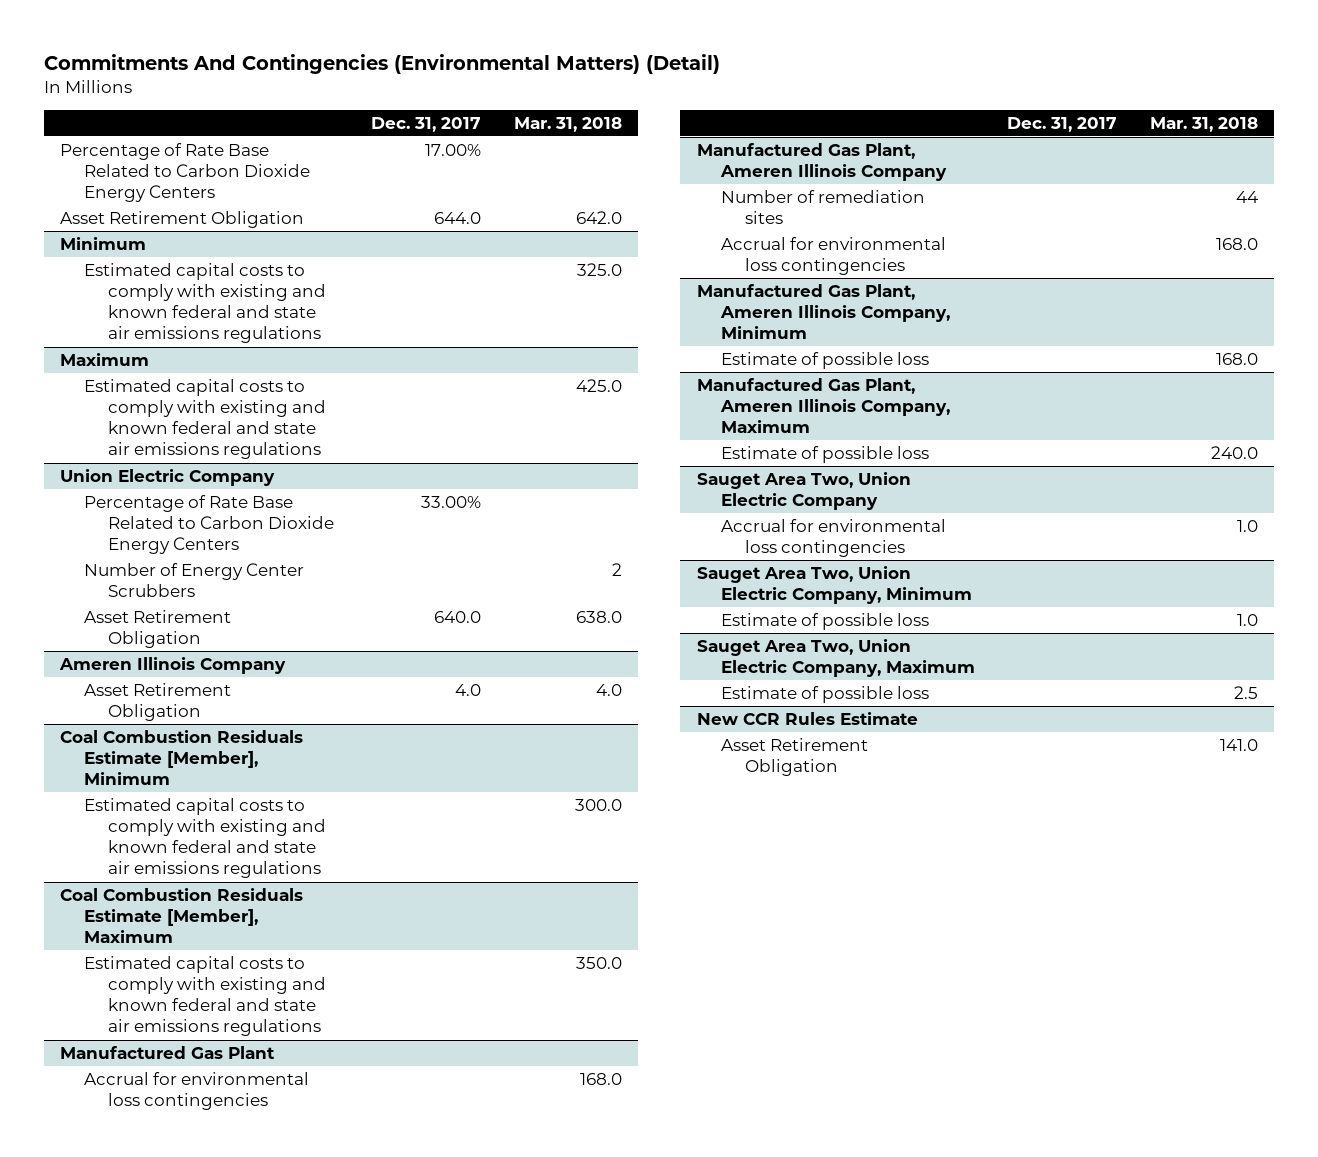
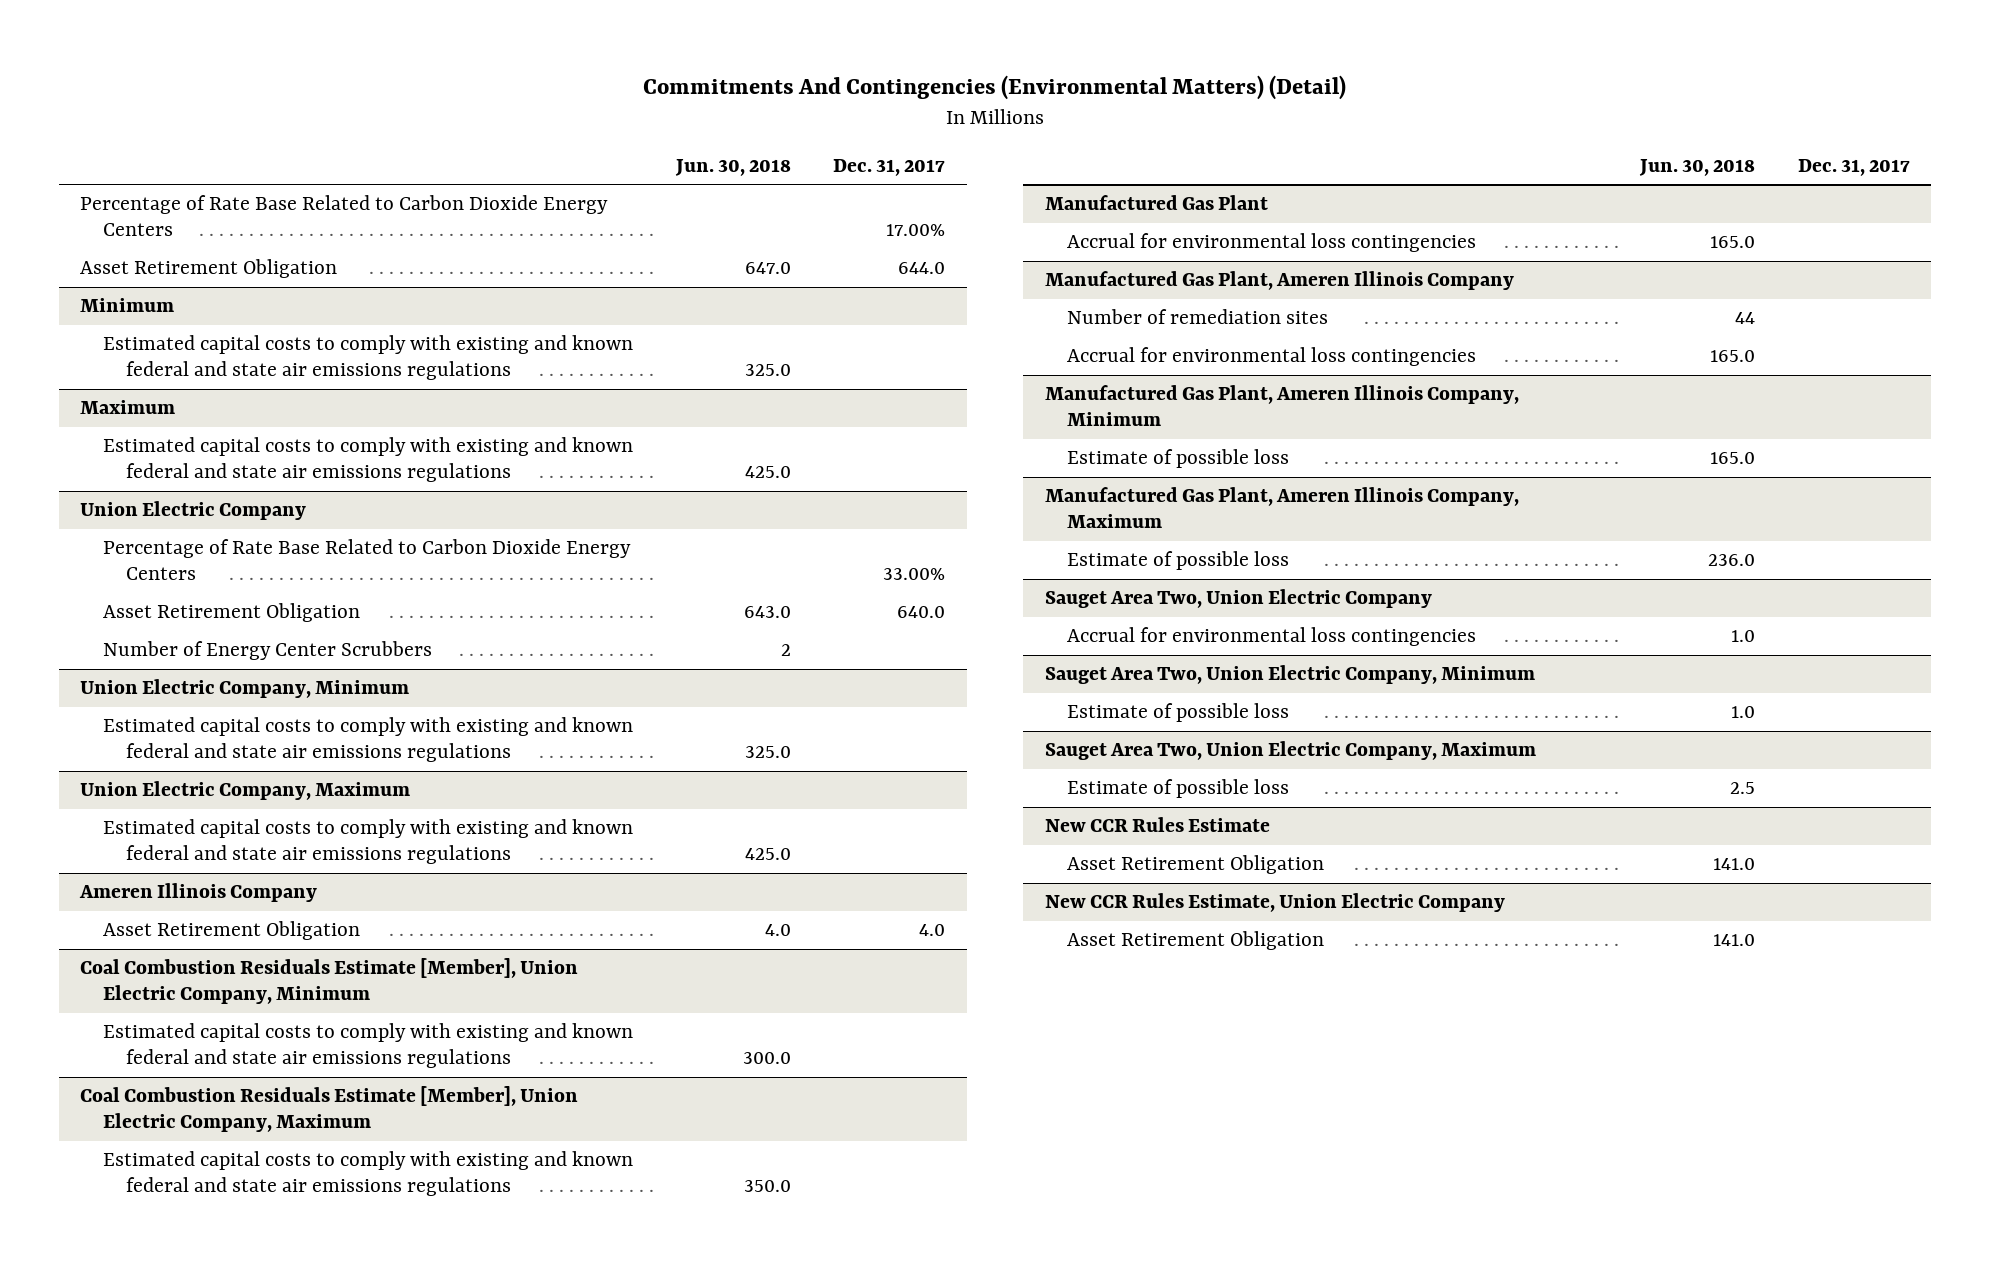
[513,116,622,132] Mar. 31, 2018 -> none
none -> [674,158,791,176] Jun. 30, 2018
[84,562,305,598] Number of Energy Center Scrubbers -> [102,641,432,661] Number of Energy Center Scrubbers
none -> [80,679,410,699] Union Electric Company, Minimum
none -> [102,717,633,763] Estimated capital costs to comply with existing and known federal and state air emissions regulations
none -> [80,781,411,801] Union Electric Company, Maximum
none -> [102,819,633,865] Estimated capital costs to comply with existing and known federal and state air emissions regulations
[60,729,304,786] Coal Combustion Residuals Estimate [Member], Minimum -> [80,958,579,1005] Coal Combustion Residuals Estimate [Member], Union Electric Company, Minimum
[60,887,304,944] Coal Combustion Residuals Estimate [Member], Maximum -> [80,1086,579,1133] Coal Combustion Residuals Estimate [Member], Union Electric Company, Maximum
none -> [1044,893,1505,913] New CCR Rules Estimate, Union Electric Company
none -> [1067,931,1325,951] Asset Retirement Obligation

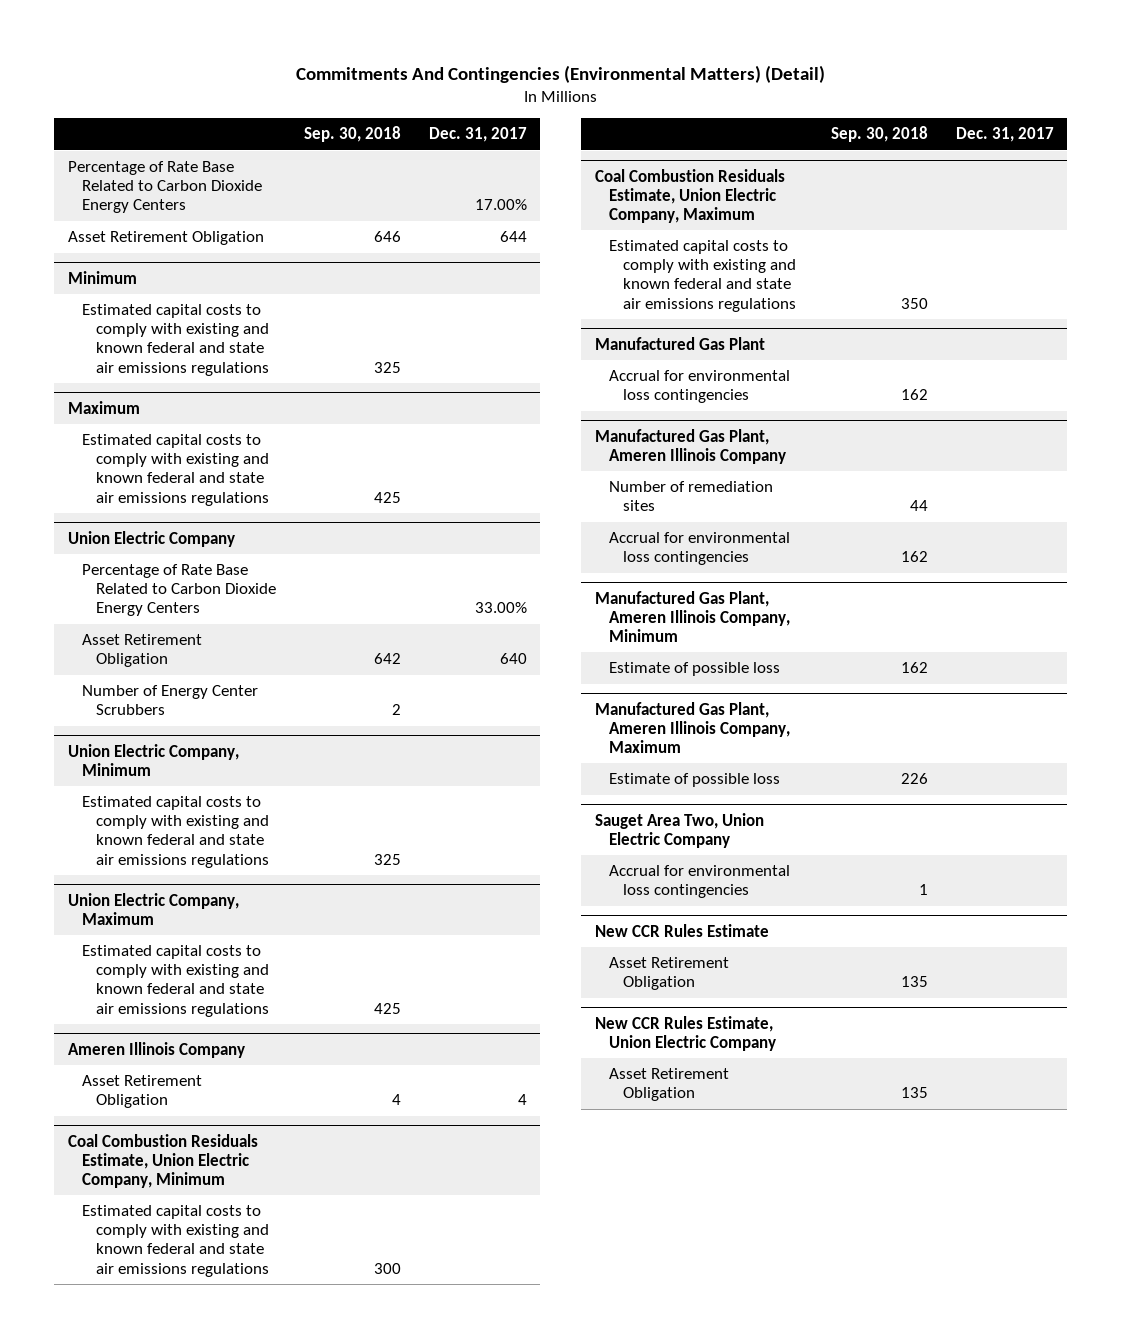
[674,158,791,176] Jun. 30, 2018 -> none
none -> [303,126,401,143] Sep. 30, 2018
[898,262,946,275] 644.0 -> [499,231,527,243] 644
[897,606,946,619] 640.0 -> [499,653,527,665] 640
[919,924,946,937] 4.0 -> [517,1094,527,1106] 4
[80,958,579,1005] Coal Combustion Residuals Estimate [Member], Union Electric Company, Minimum -> [68,1133,259,1188] Coal Combustion Residuals Estimate, Union Electric Company, Minimum
[80,1086,579,1133] Coal Combustion Residuals Estimate [Member], Union Electric Company, Maximum -> [595,168,786,223] Coal Combustion Residuals Estimate, Union Electric Company, Maximum
[1044,665,1535,685] Sauget Area Two, Union Electric Company, Minimum -> none
[1067,703,1290,723] Estimate of possible loss -> none
[1044,741,1536,761] Sauget Area Two, Union Electric Company, Maximum -> none
[1067,779,1290,799] Estimate of possible loss -> none

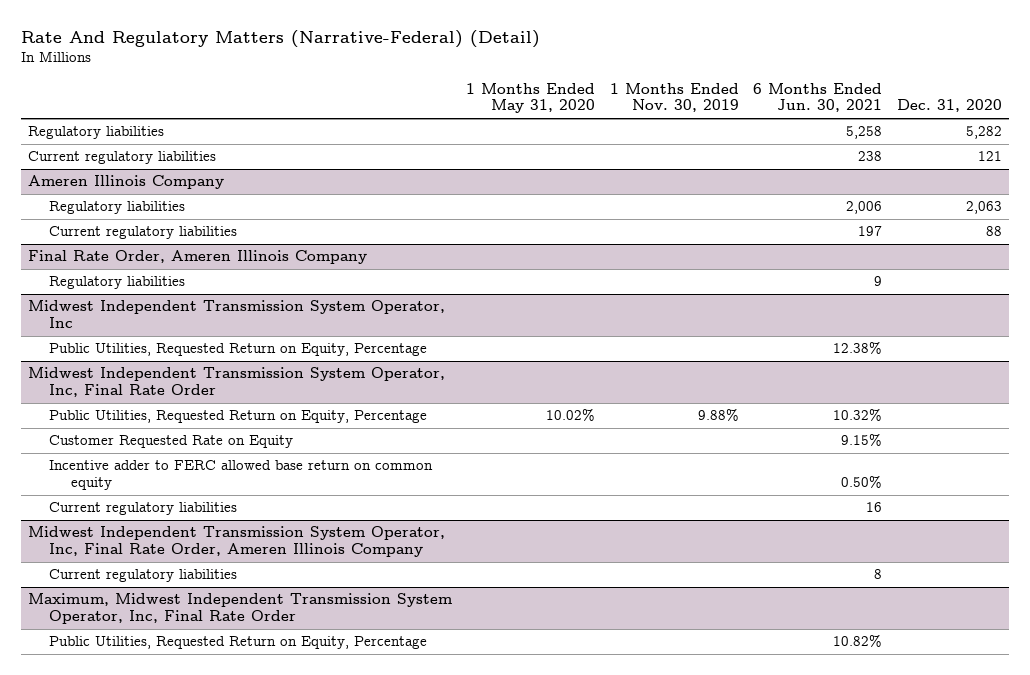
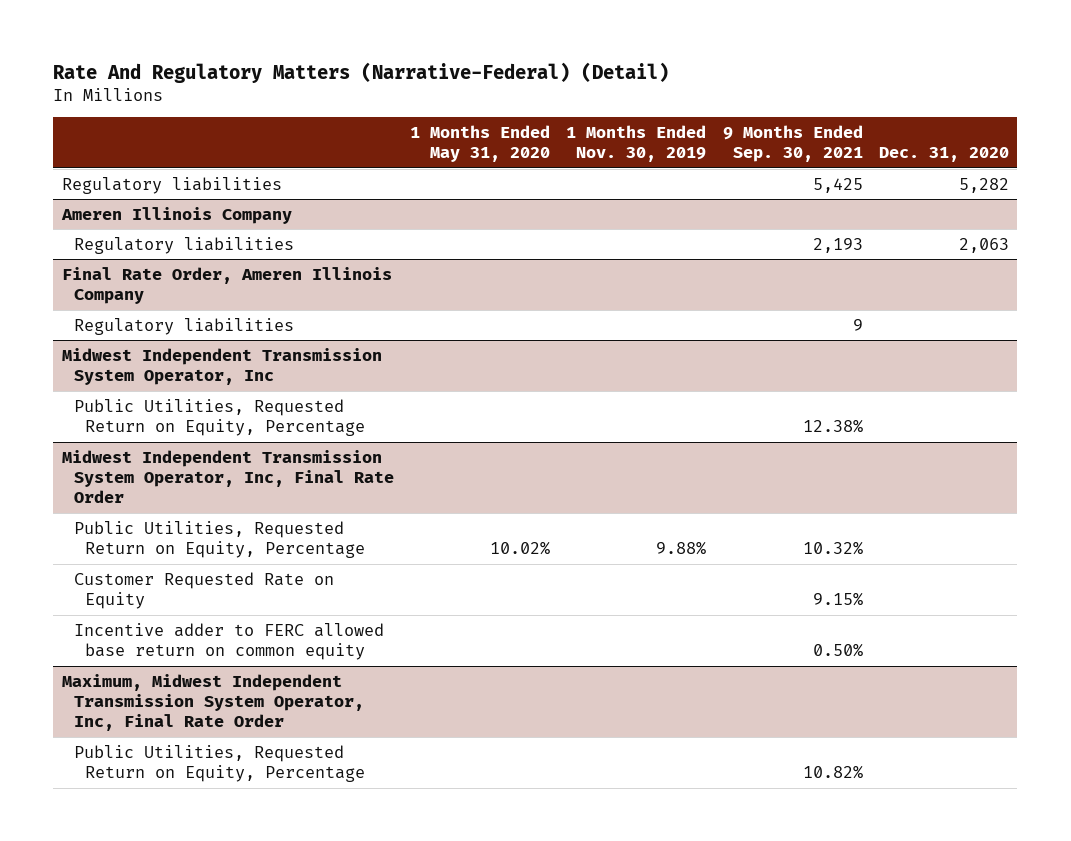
[753,82,883,113] 6 Months Ended Jun. 30, 2021 -> none
none -> [722,124,863,163] 9 Months Ended Sep. 30, 2021
[27,151,216,165] Current regulatory liabilities -> none
[49,226,238,240] Current regulatory liabilities -> none
[49,502,238,516] Current regulatory liabilities -> none
[27,526,445,558] Midwest Independent Transmission System Operator, Inc, Final Rate Order, Ameren Illinois Company -> none
[49,569,238,583] Current regulatory liabilities -> none

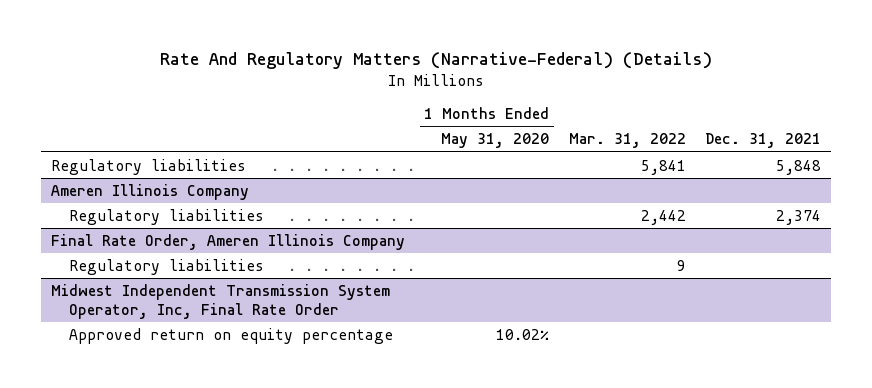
[53,61,670,83] Rate And Regulatory Matters (Narrative-Federal) (Detail) -> [160,51,713,69] Rate And Regulatory Matters (Narrative-Federal) (Details)
[566,124,707,163] 1 Months Ended Nov. 30, 2019 -> none
[722,124,863,163] 9 Months Ended Sep. 30, 2021 -> none
[879,147,1010,163] Dec. 31, 2020 -> none
none -> [568,133,686,149] Mar. 31, 2022
none -> [705,133,822,149] Dec. 31, 2021
[61,347,382,386] Midwest Independent Transmission System Operator, Inc -> none
[73,398,366,437] Public Utilities, Requested Return on Equity, Percentage -> none
[73,571,334,610] Customer Requested Rate on Equity -> none
[73,622,384,661] Incentive adder to FERC allowed base return on common equity -> none
[61,673,364,732] Maximum, Midwest Independent Transmission System Operator, Inc, Final Rate Order -> none
[73,744,366,783] Public Utilities, Requested Return on Equity, Percentage -> none
[73,520,366,559] Public Utilities, Requested Return on Equity, Percentage -> [68,327,393,344] Approved return on equity percentage

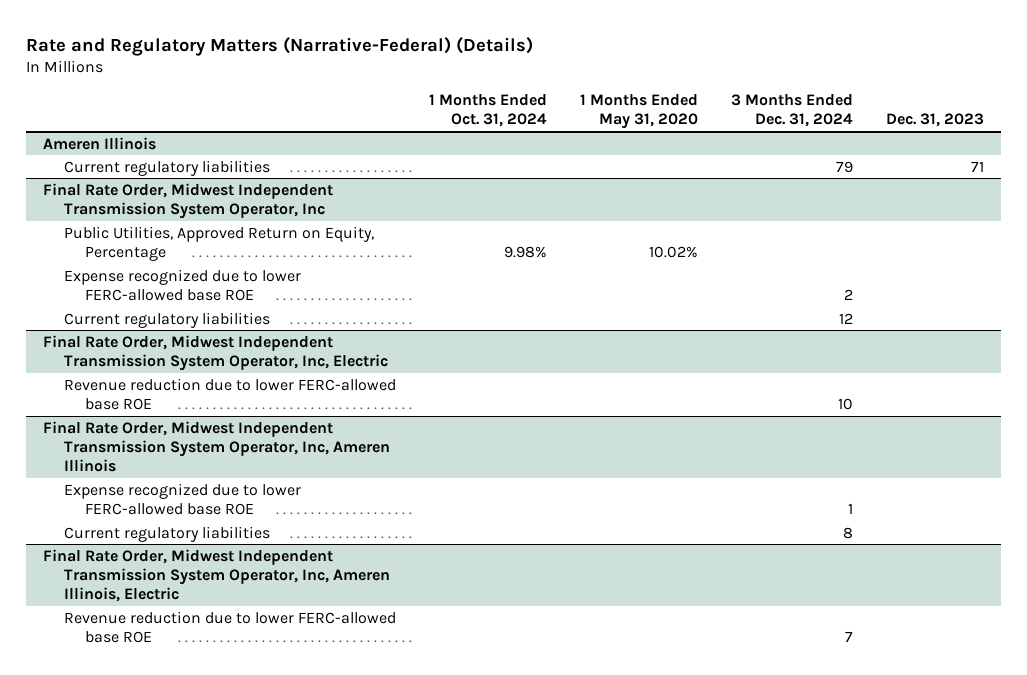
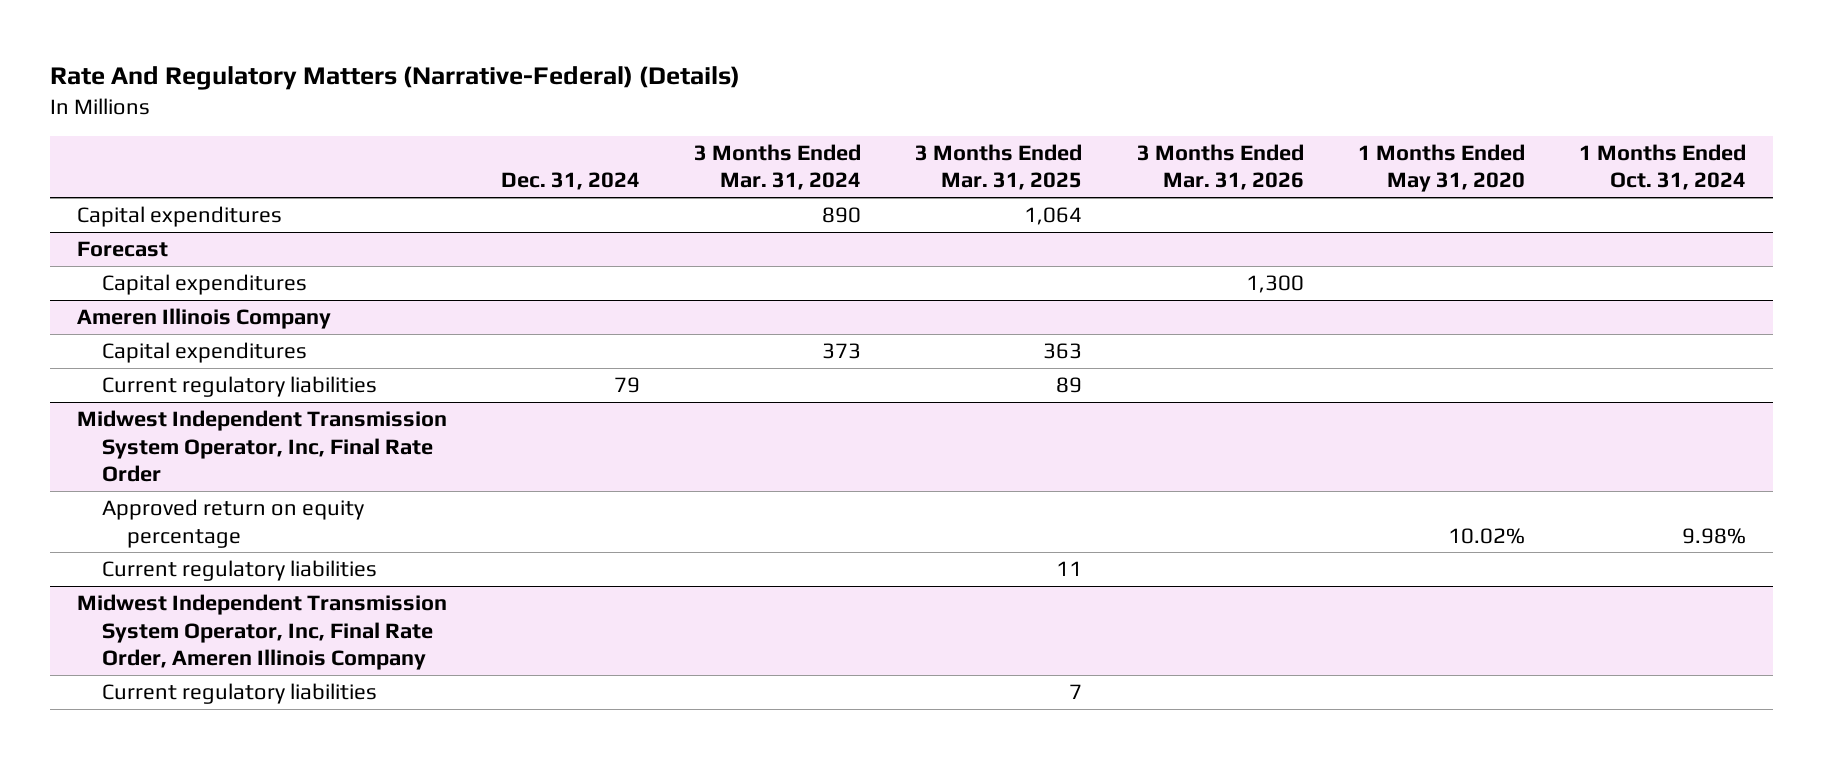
[26,36,534,56] Rate and Regulatory Matters (Narrative-Federal) (Details) -> [49,65,740,90] Rate And Regulatory Matters (Narrative-Federal) (Details)
[731,94,854,128] 3 Months Ended Dec. 31, 2024 -> none
[886,113,985,128] Dec. 31, 2023 -> none
none -> [501,172,641,191] Dec. 31, 2024
none -> [694,143,862,191] 3 Months Ended Mar. 31, 2024
none -> [915,143,1083,191] 3 Months Ended Mar. 31, 2025
none -> [1136,143,1304,191] 3 Months Ended Mar. 31, 2026
none -> [76,206,282,228] Capital expenditures
none -> [76,241,168,258] Forecast
none -> [101,274,307,296] Capital expenditures
[42,136,156,150] Ameren Illinois -> [76,308,331,330] Ameren Illinois Company
none -> [101,342,307,364] Capital expenditures
[63,268,301,302] Expense recognized due to lower FERC-allowed base ROE -> none
[42,182,333,220] Final Rate Order, Midwest Independent Transmission System Operator, Inc -> [76,410,447,483] Midwest Independent Transmission System Operator, Inc, Final Rate Order
[63,225,374,262] Public Utilities, Approved Return on Equity, Percentage -> [101,499,364,548] Approved return on equity percentage
[42,334,388,372] Final Rate Order, Midwest Independent Transmission System Operator, Inc, Electric -> none
[63,377,396,411] Revenue reduction due to lower FERC-allowed base ROE -> none
[63,482,301,516] Expense recognized due to lower FERC-allowed base ROE -> none
[42,420,390,473] Final Rate Order, Midwest Independent Transmission System Operator, Inc, Ameren Illinois -> [76,594,447,671] Midwest Independent Transmission System Operator, Inc, Final Rate Order, Ameren Illinois Company
[42,548,390,603] Final Rate Order, Midwest Independent Transmission System Operator, Inc, Ameren Illinois, Electric -> none
[63,610,396,644] Revenue reduction due to lower FERC-allowed base ROE -> none

